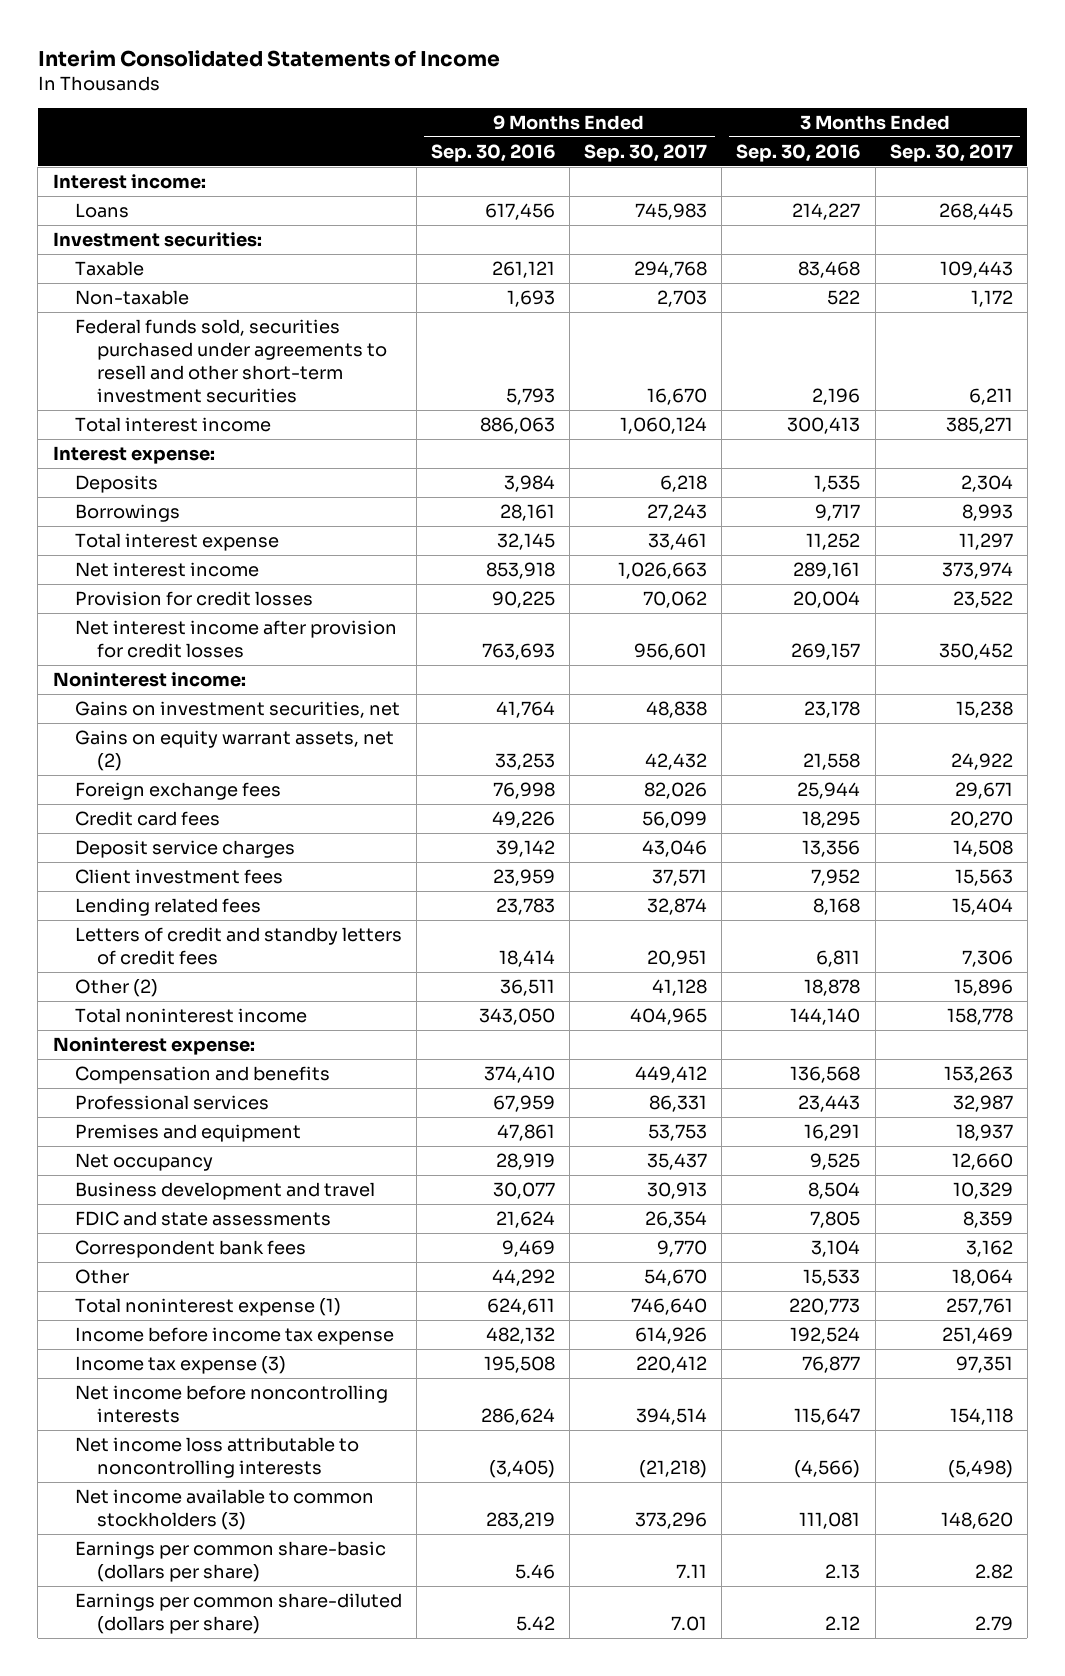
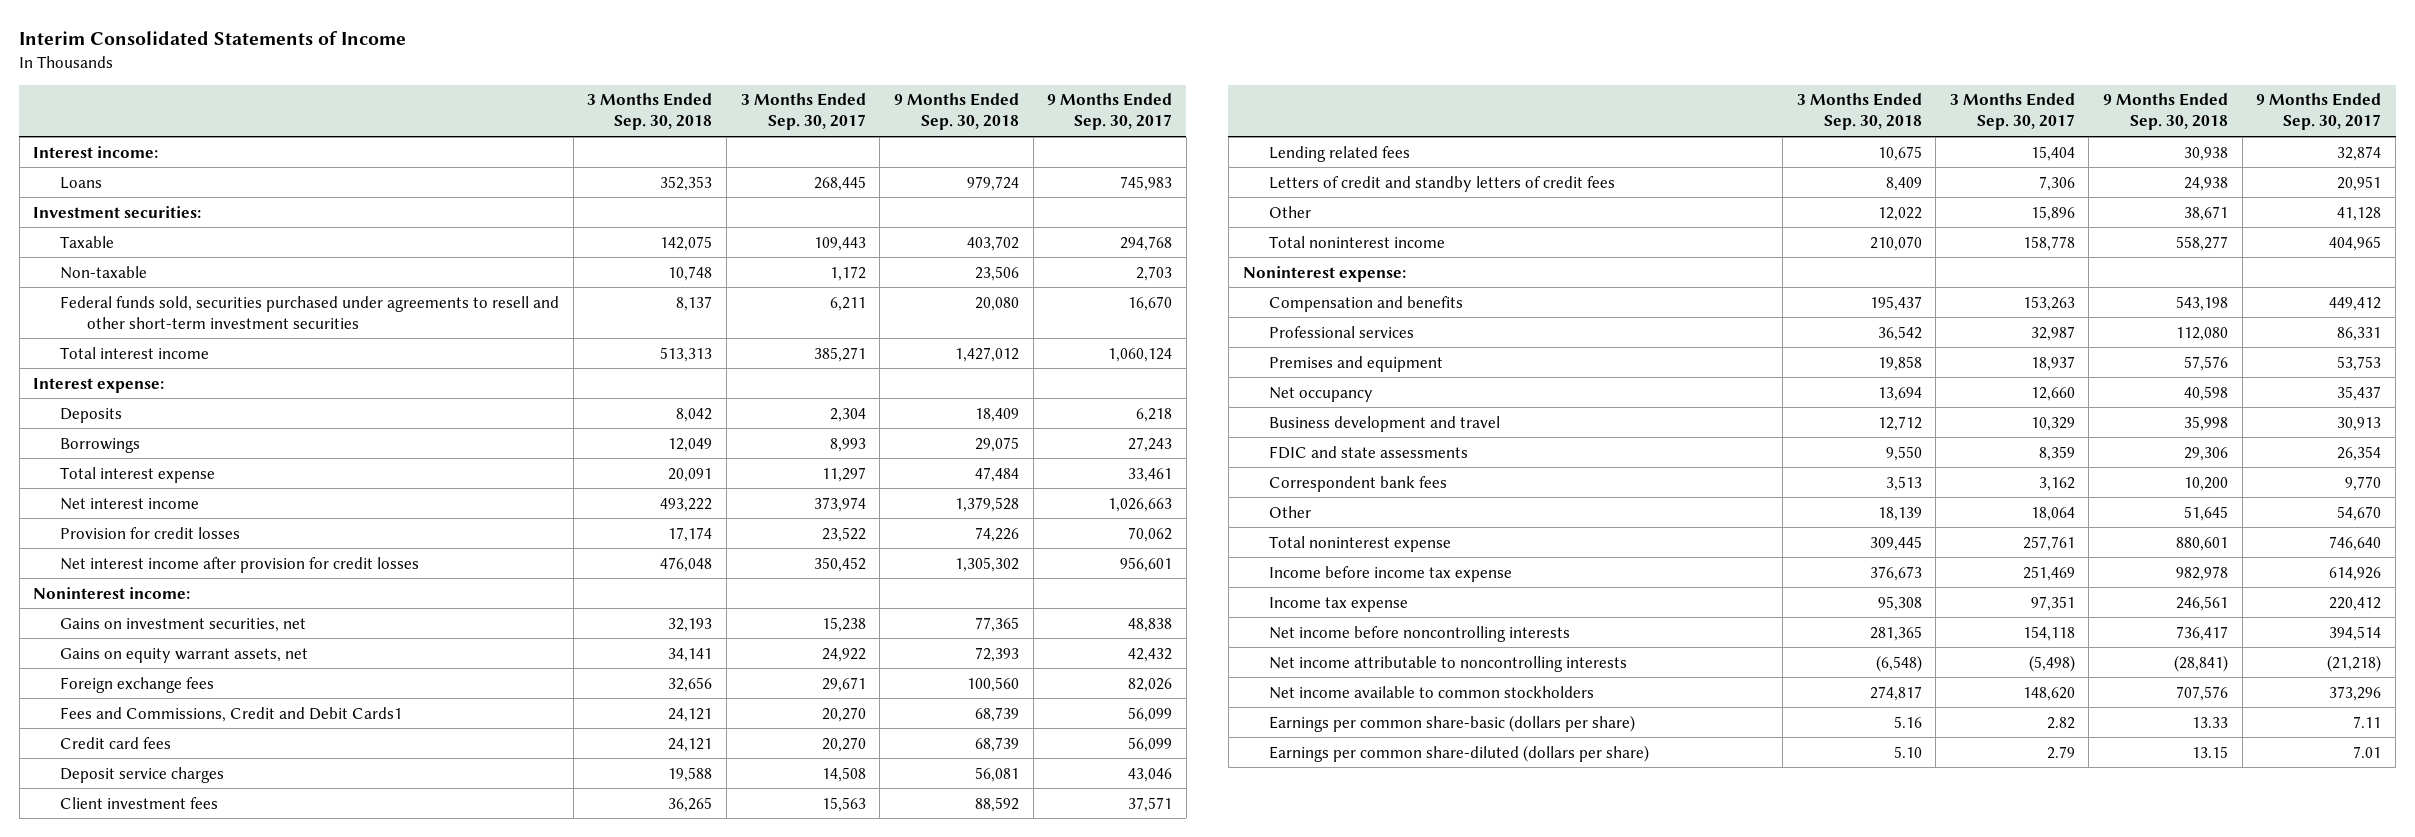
[431,143,556,162] Sep. 30, 2016 -> none
[736,143,861,162] Sep. 30, 2016 -> none
none -> [587,93,713,131] 3 Months Ended Sep. 30, 2018
none -> [893,93,1019,131] 9 Months Ended Sep. 30, 2018
[74,729,394,771] Gains on equity warrant assets, net (2) -> [60,647,309,663] Gains on equity warrant assets, net
none -> [60,706,403,722] Fees and Commissions, Credit and Debit Cards1
[74,978,158,997] Other (2) -> [1269,205,1312,218] Other
[74,1297,341,1316] Total noninterest expense (1) -> [1269,535,1452,552] Total noninterest expense
[74,1355,286,1374] Income tax expense (3) -> [1269,596,1409,612] Income tax expense
[74,1436,359,1478] Net income loss attributable to noncontrolling interests -> [1269,655,1628,672] Net income attributable to noncontrolling interests
[74,1488,374,1530] Net income available to common stockholders (3) -> [1269,685,1595,699] Net income available to common stockholders

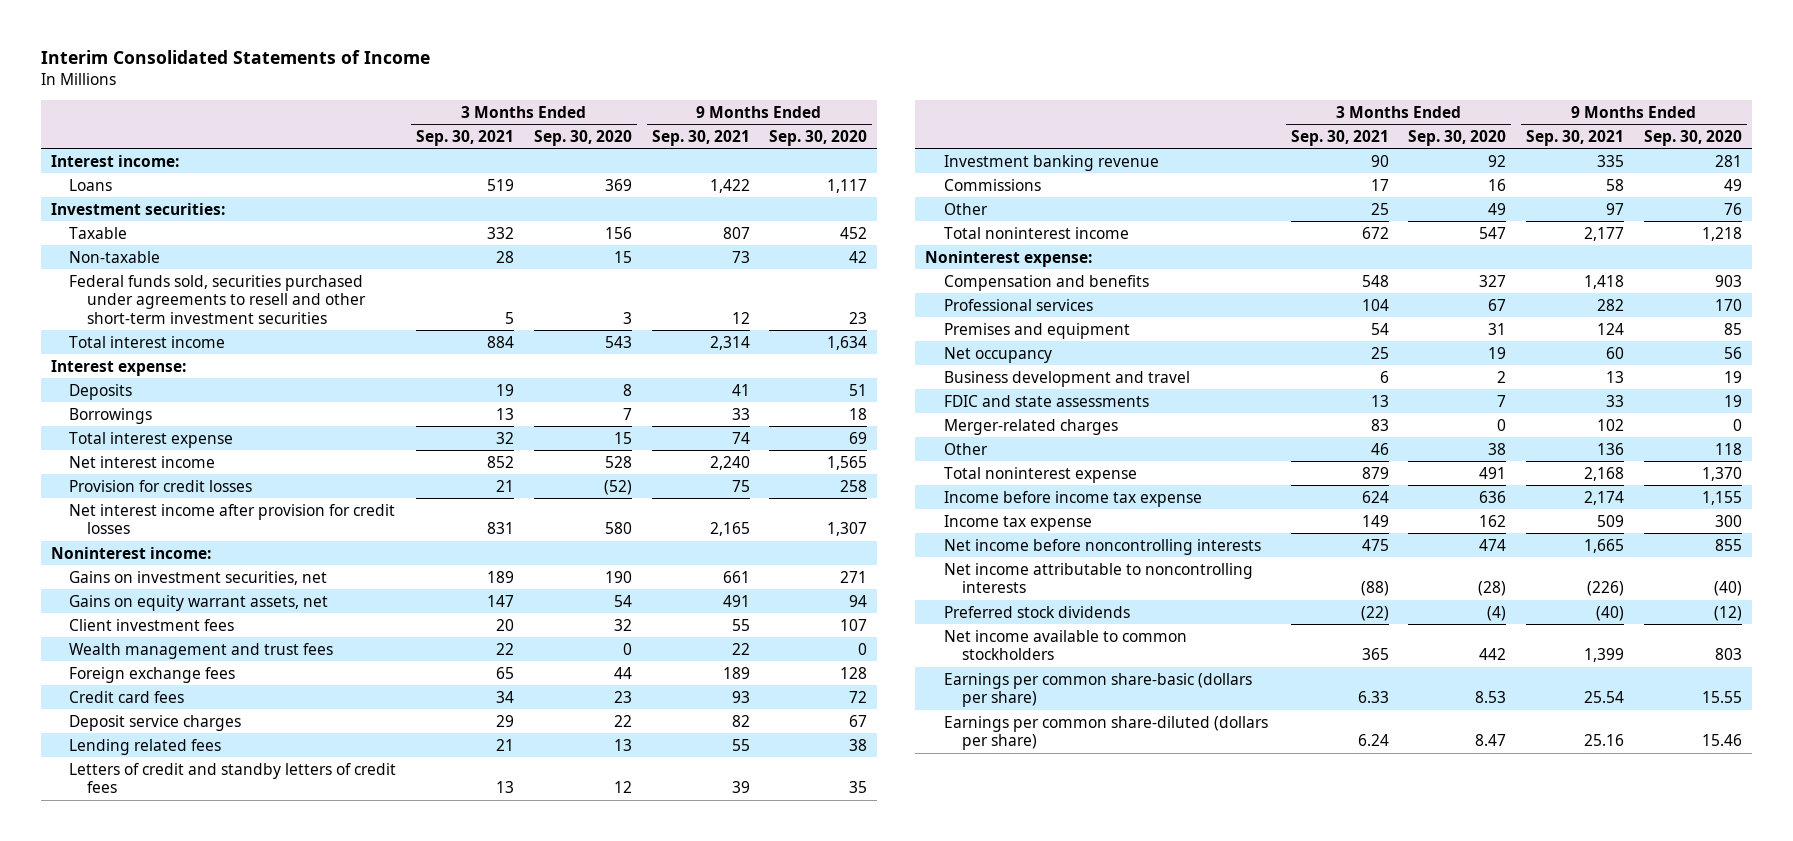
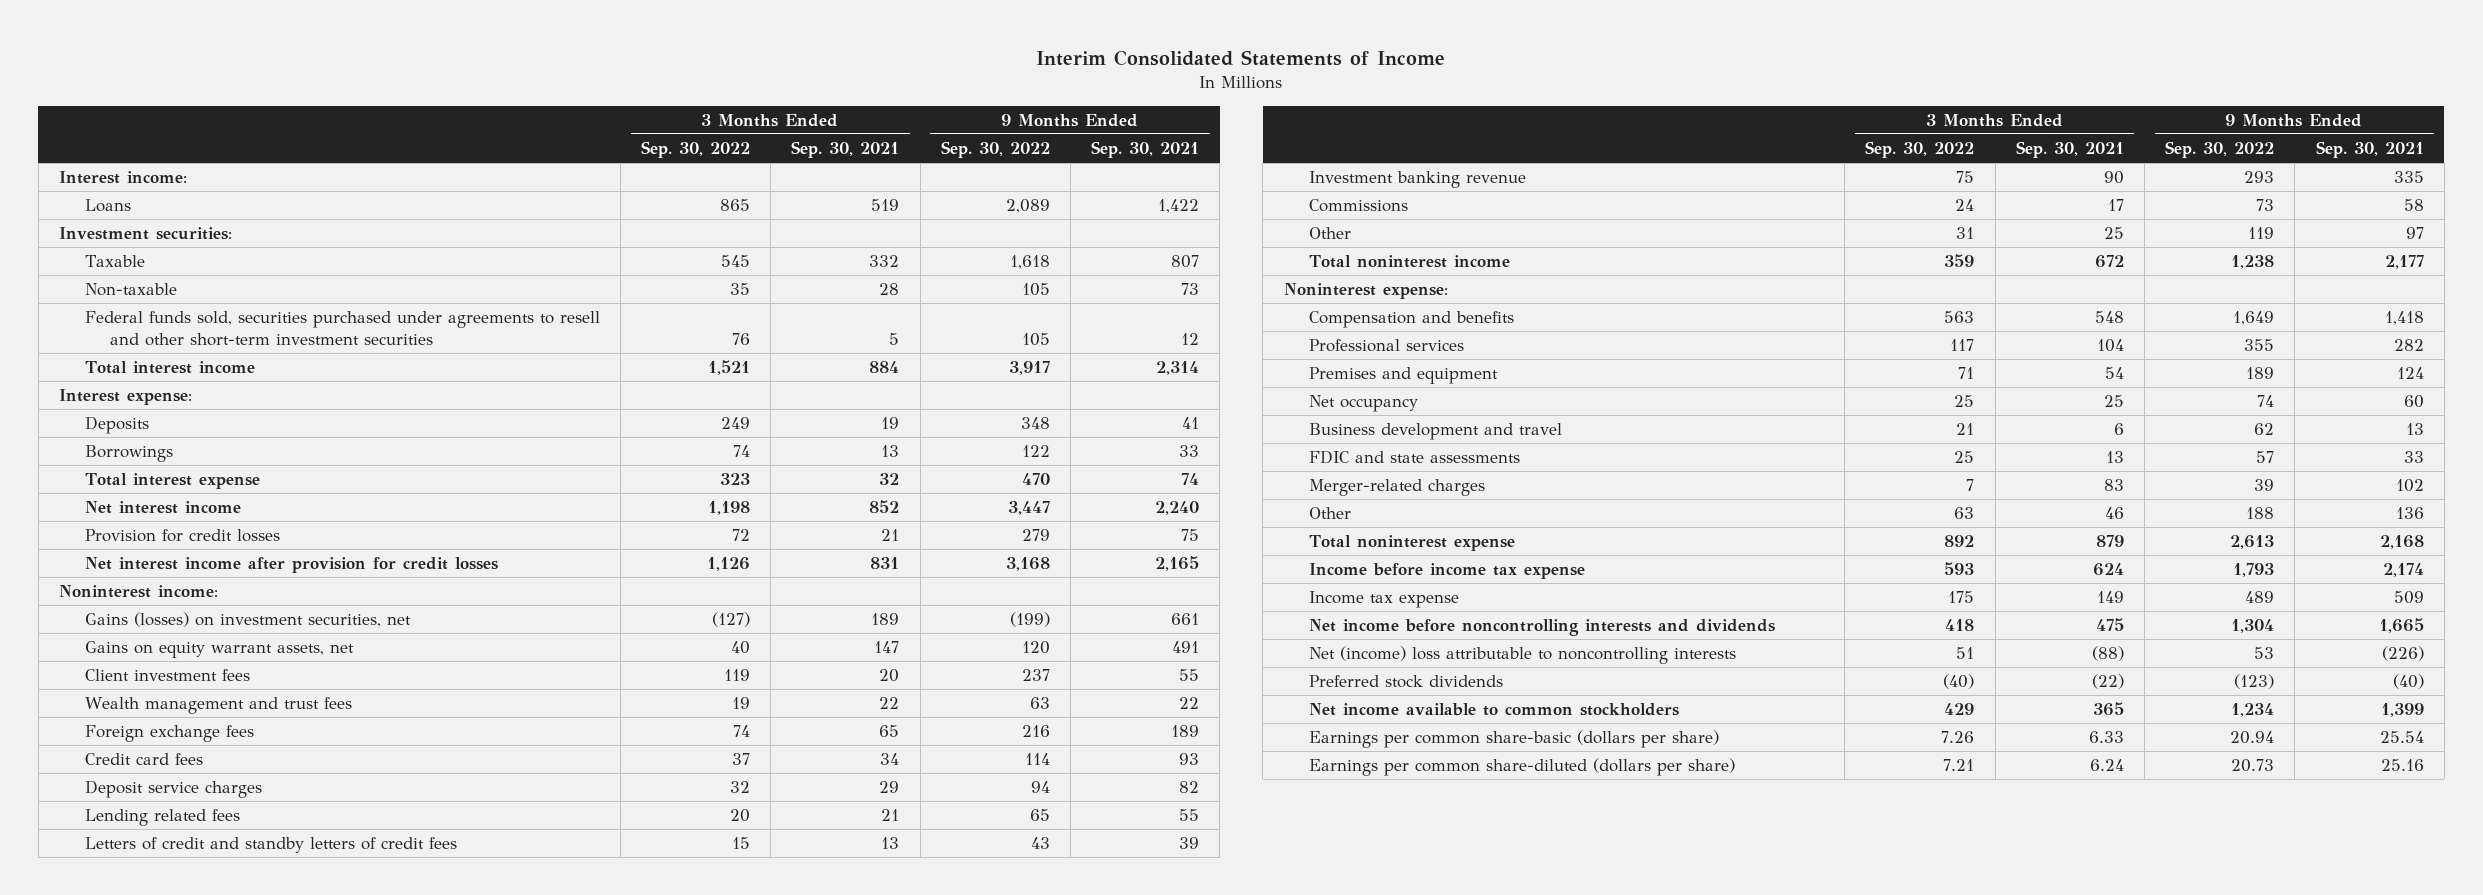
[533,129,632,146] Sep. 30, 2020 -> none
[769,129,868,146] Sep. 30, 2020 -> none
none -> [641,141,751,159] Sep. 30, 2022
none -> [940,141,1050,159] Sep. 30, 2022
[69,570,328,585] Gains on investment securities, net -> [84,612,411,628] Gains (losses) on investment securities, net
[943,538,1261,555] Net income before noncontrolling interests -> [1309,619,1776,637] Net income before noncontrolling interests and dividends
[943,562,1253,594] Net income attributable to noncontrolling interests -> [1309,646,1737,665] Net (income) loss attributable to noncontrolling interests

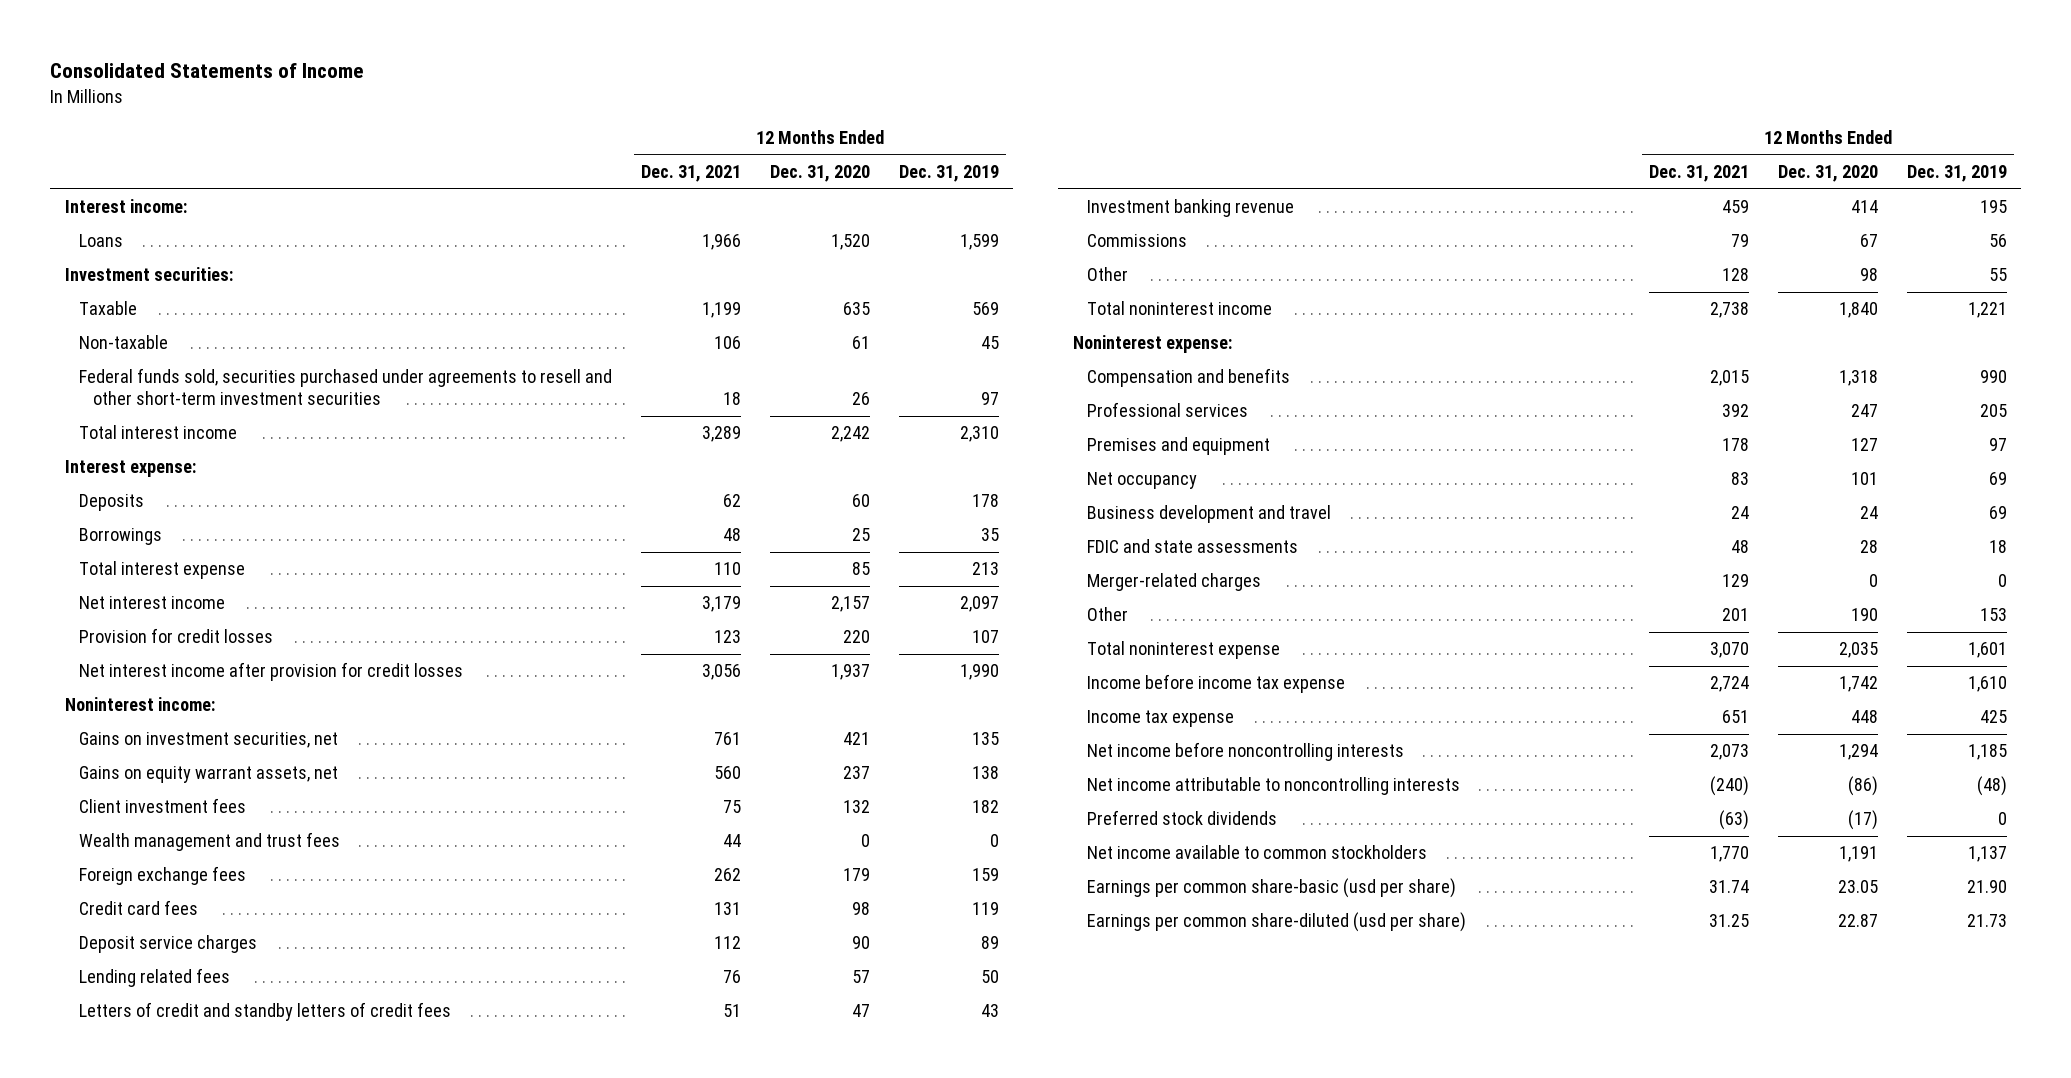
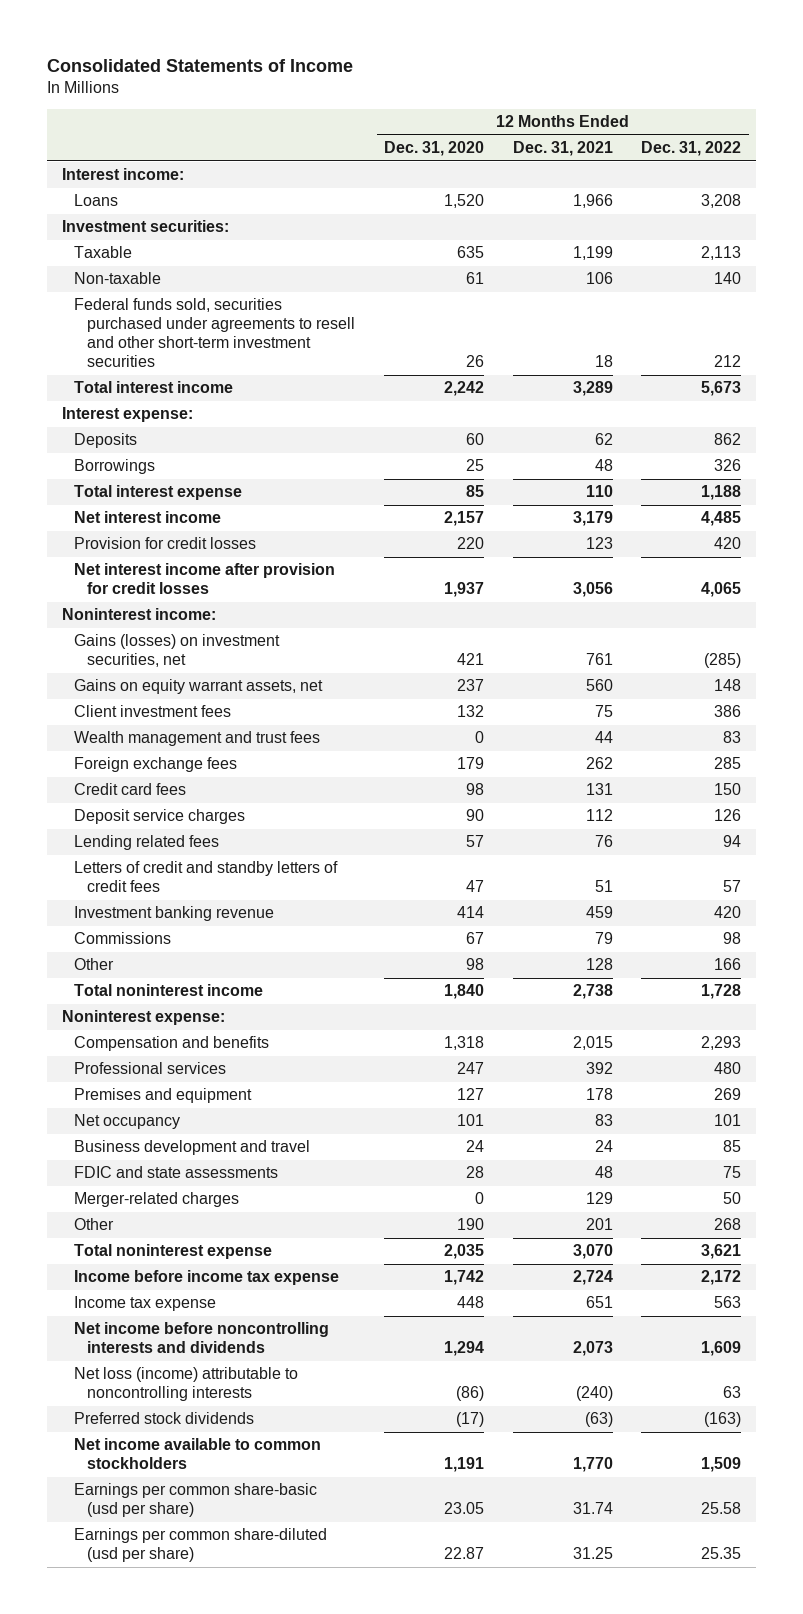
[898,165,999,183] Dec. 31, 2019 -> none
none -> [641,141,742,157] Dec. 31, 2022
[78,732,338,749] Gains on investment securities, net -> [74,634,281,668] Gains (losses) on investment securities, net
[1086,742,1404,762] Net income before noncontrolling interests -> [74,1322,330,1354] Net income before noncontrolling interests and dividends
[1086,777,1460,796] Net income attributable to noncontrolling interests -> [74,1367,299,1402] Net loss (income) attributable to noncontrolling interests

